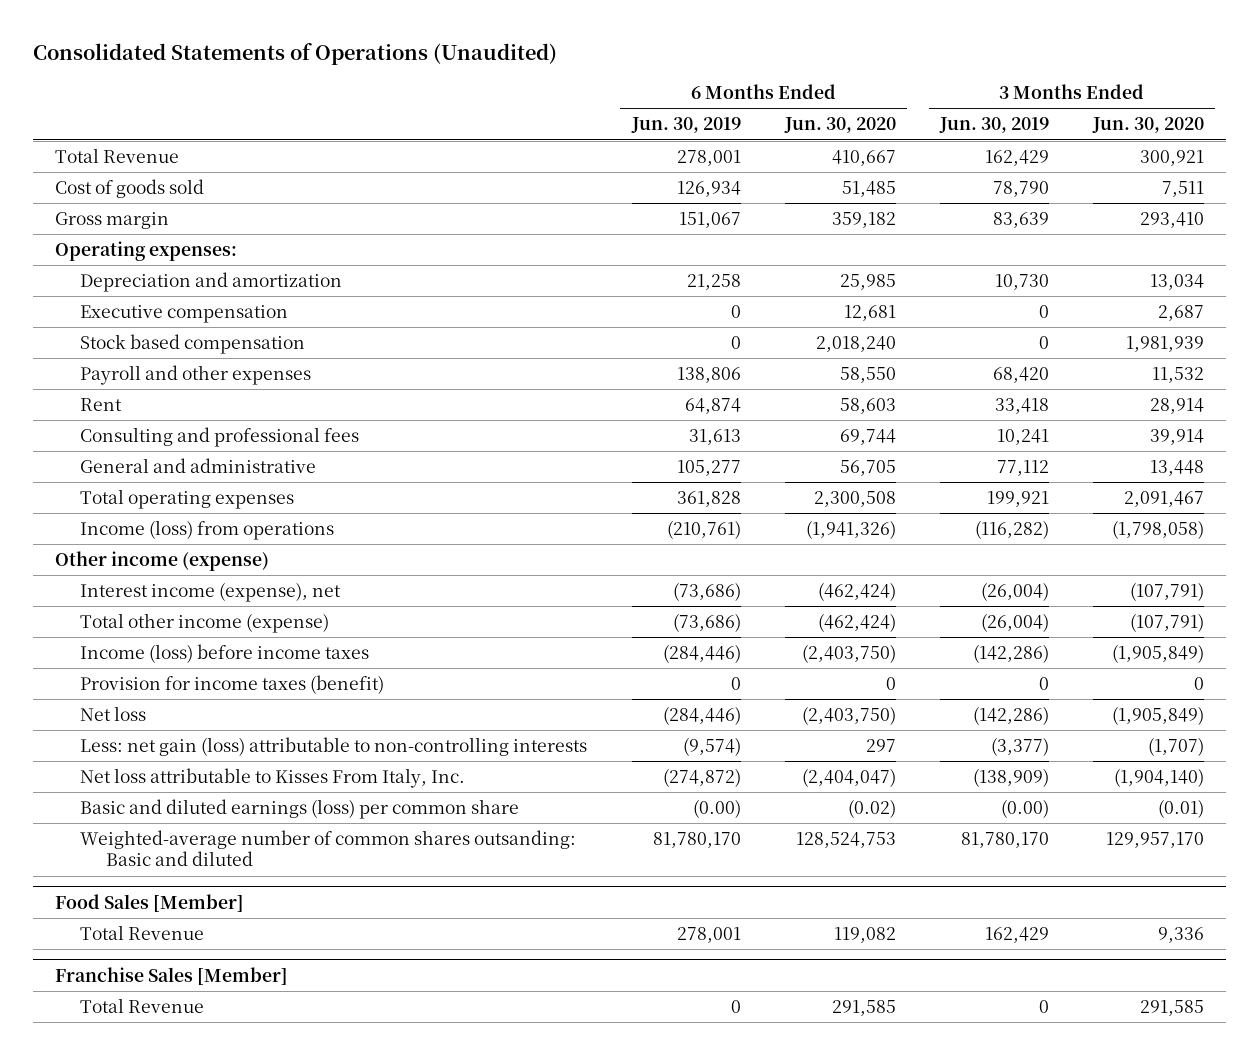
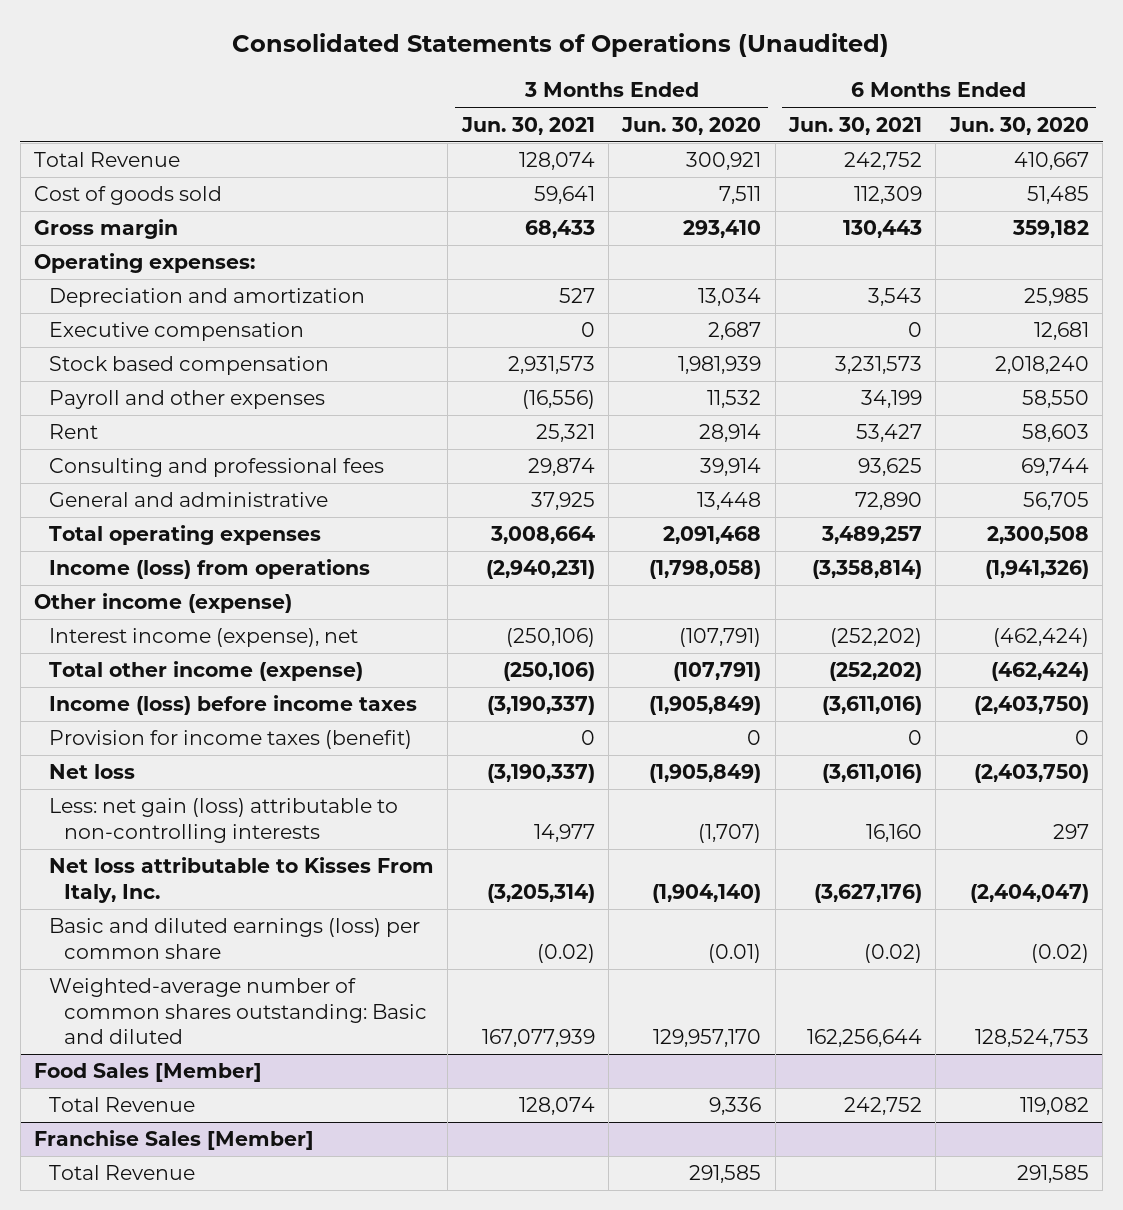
[630,117,741,134] Jun. 30, 2019 -> none
[938,117,1049,134] Jun. 30, 2019 -> none
none -> [460,116,595,135] Jun. 30, 2021
none -> [788,116,923,135] Jun. 30, 2021
[1124,491,1205,508] 2,091,467 -> [663,526,762,545] 2,091,468
[80,830,577,867] Weighted-average number of common shares outsanding: Basic and diluted -> [49,978,428,1045] Weighted-average number of common shares outstanding: Basic and diluted

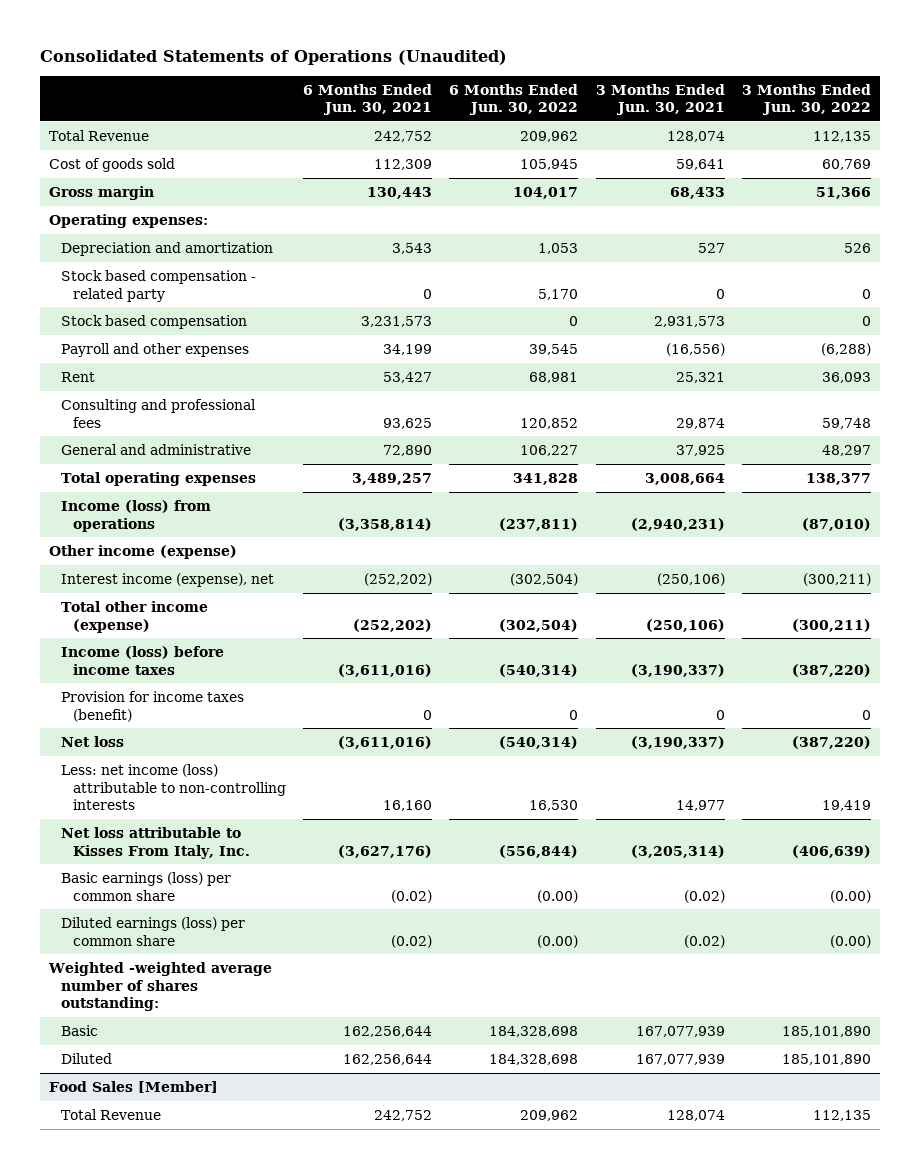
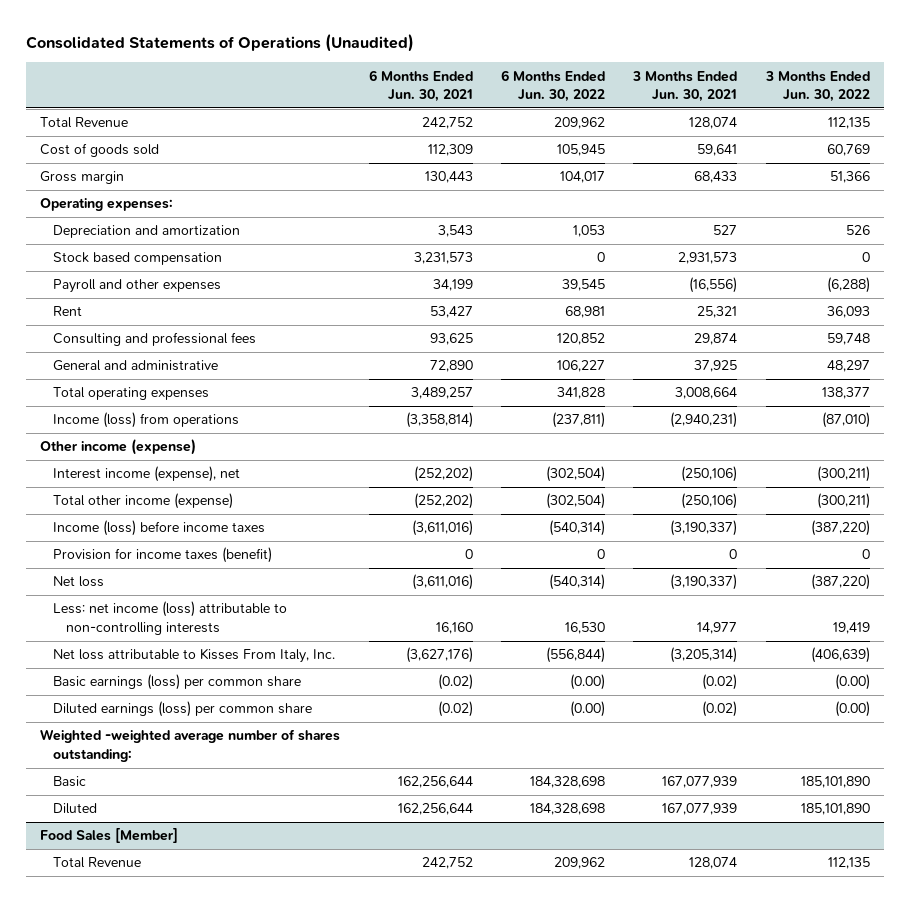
[60,269,256,302] Stock based compensation - related party -> none

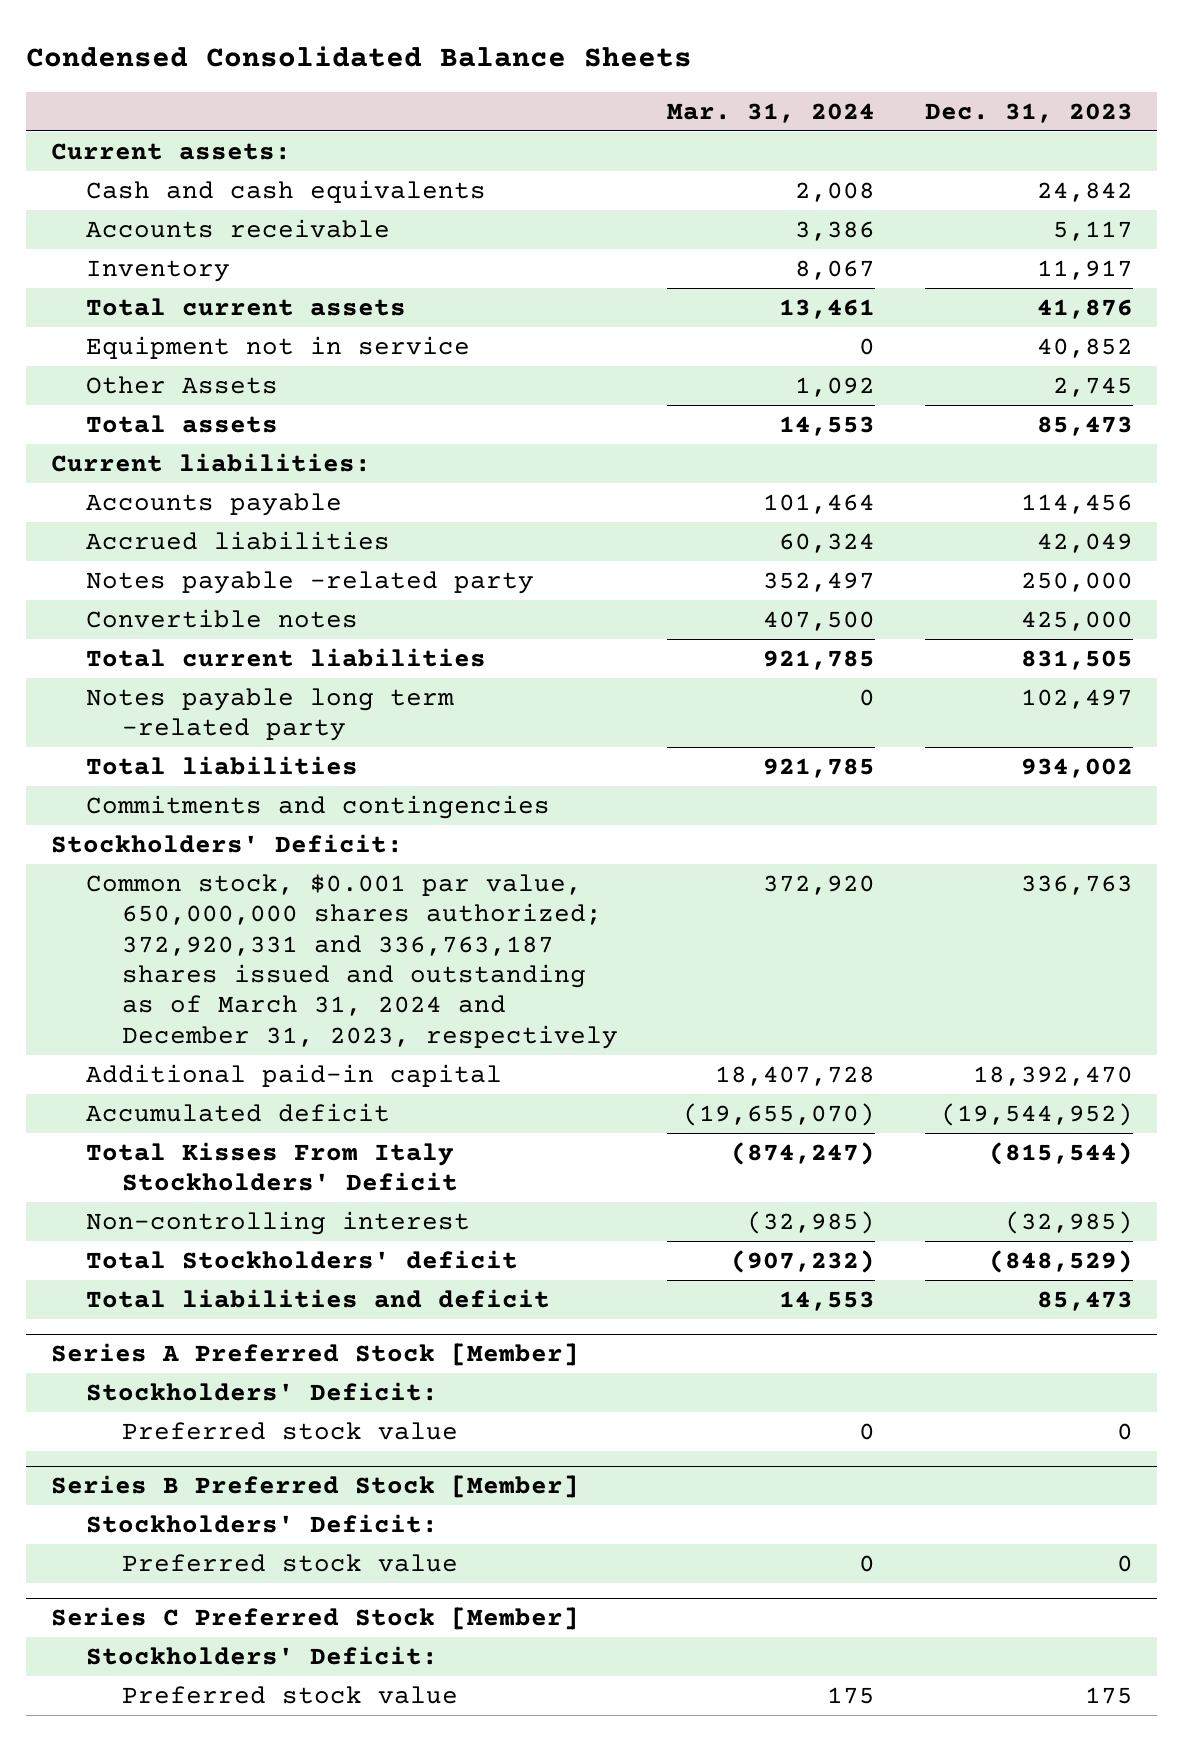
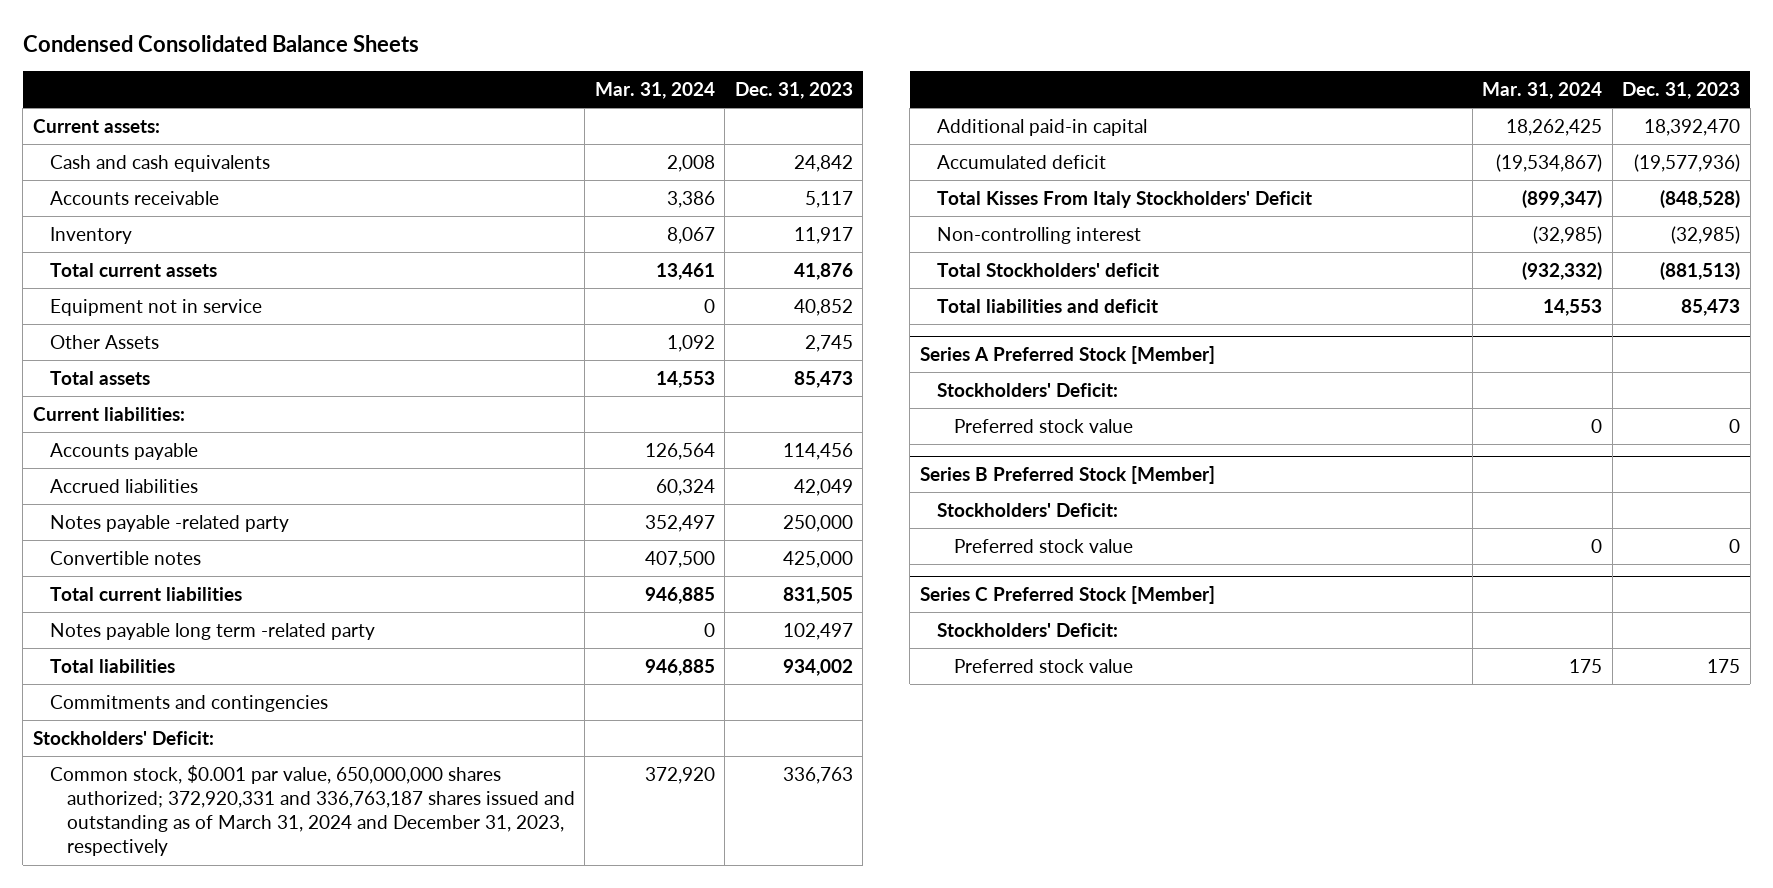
[763,493,876,514] 101,464 -> [644,442,715,460] 126,564
[763,649,876,670] 921,785 -> [644,586,715,604] 946,885
[763,757,876,778] 921,785 -> [644,658,715,676] 946,885
[715,1065,876,1086] 18,407,728 -> [1506,118,1603,136] 18,262,425
[683,1102,876,1126] (19,655,070) -> [1496,153,1603,172] (19,534,867)
[940,1102,1133,1126] (19,544,952) -> [1634,153,1741,172] (19,577,936)
[731,1141,876,1165] (874,247) -> [1522,189,1603,208] (899,347)
[988,1141,1133,1165] (815,544) -> [1660,189,1741,208] (848,528)
[731,1249,876,1273] (907,232) -> [1522,261,1603,280] (932,332)
[988,1249,1133,1273] (848,529) -> [1660,261,1741,280] (881,513)

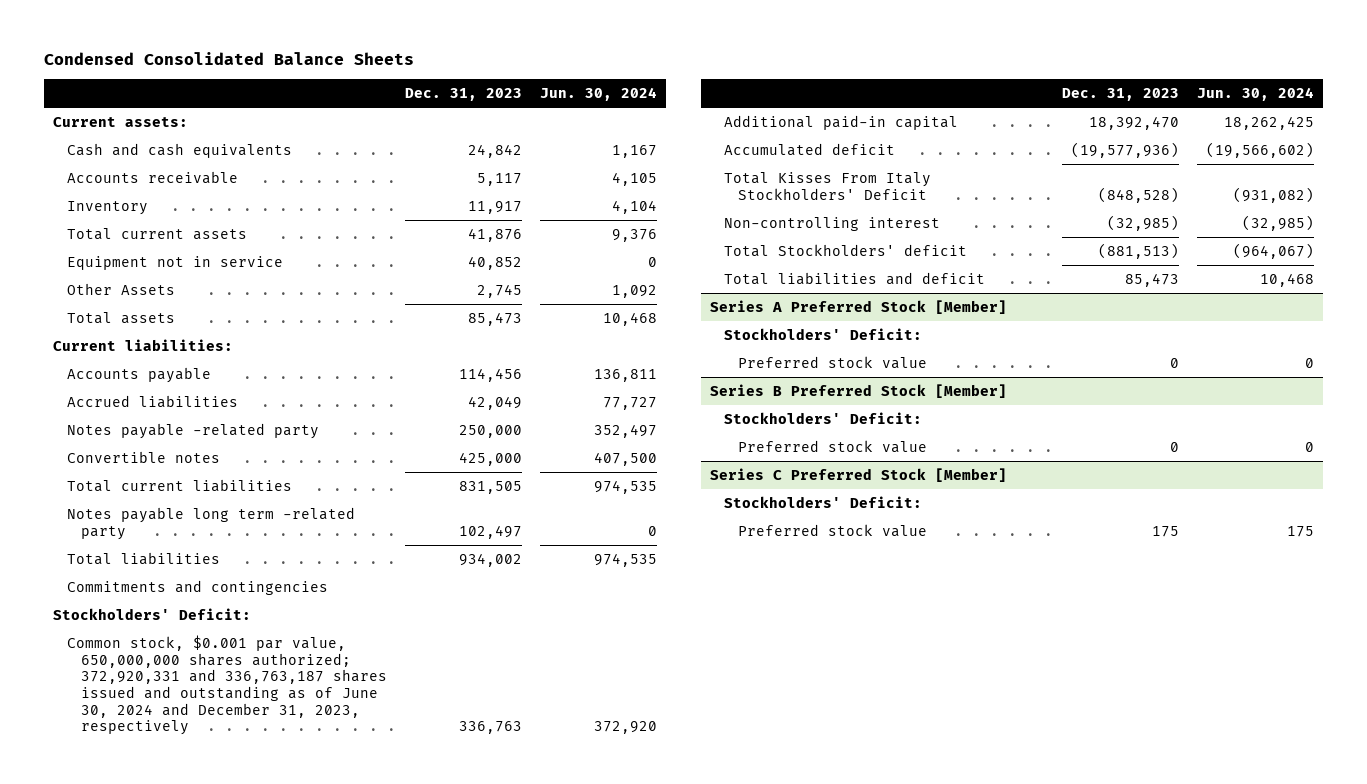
[594,81,715,99] Mar. 31, 2024 -> none
none -> [539,87,657,102] Jun. 30, 2024
[49,764,575,857] Common stock, $0.001 par value, 650,000,000 shares authorized; 372,920,331 and 336,763,187 shares issued and outstanding as of March 31, 2024 and December 31, 2023, respectively -> [66,634,387,736] Common stock, $0.001 par value, 650,000,000 shares authorized; 372,920,331 and 336,763,187 shares issued and outstanding as of June 30, 2024 and December 31, 2023, respectively

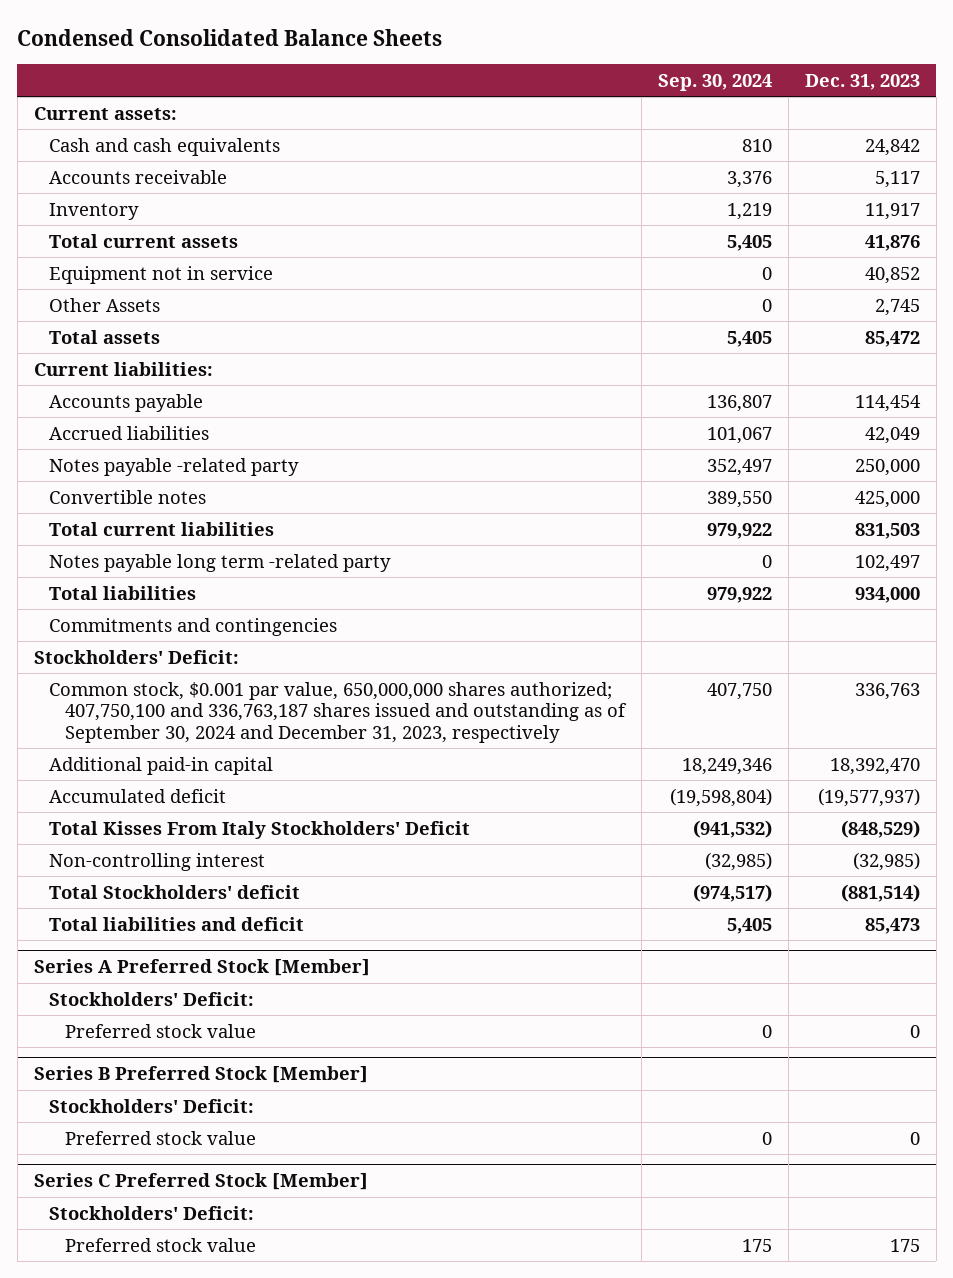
[539,87,657,102] Jun. 30, 2024 -> none
none -> [657,73,772,91] Sep. 30, 2024
[467,311,522,326] 85,473 -> [864,330,920,347] 85,472
[458,367,522,382] 114,456 -> [854,394,921,412] 114,454
[458,480,522,494] 831,505 -> [854,522,920,539] 831,503
[458,552,522,567] 934,002 -> [854,586,920,603] 934,000
[66,634,387,736] Common stock, $0.001 par value, 650,000,000 shares authorized; 372,920,331 and 336,763,187 shares issued and outstanding as of June 30, 2024 and December 31, 2023, respectively -> [49,681,628,743] Common stock, $0.001 par value, 650,000,000 shares authorized; 407,750,100 and 336,763,187 shares issued and outstanding as of September 30, 2024 and December 31, 2023, respectively
[1071,141,1180,158] (19,577,936) -> [817,787,920,807] (19,577,937)
[1098,186,1180,203] (848,528) -> [840,819,920,838] (848,529)
[1098,242,1180,259] (881,513) -> [840,883,920,902] (881,514)

